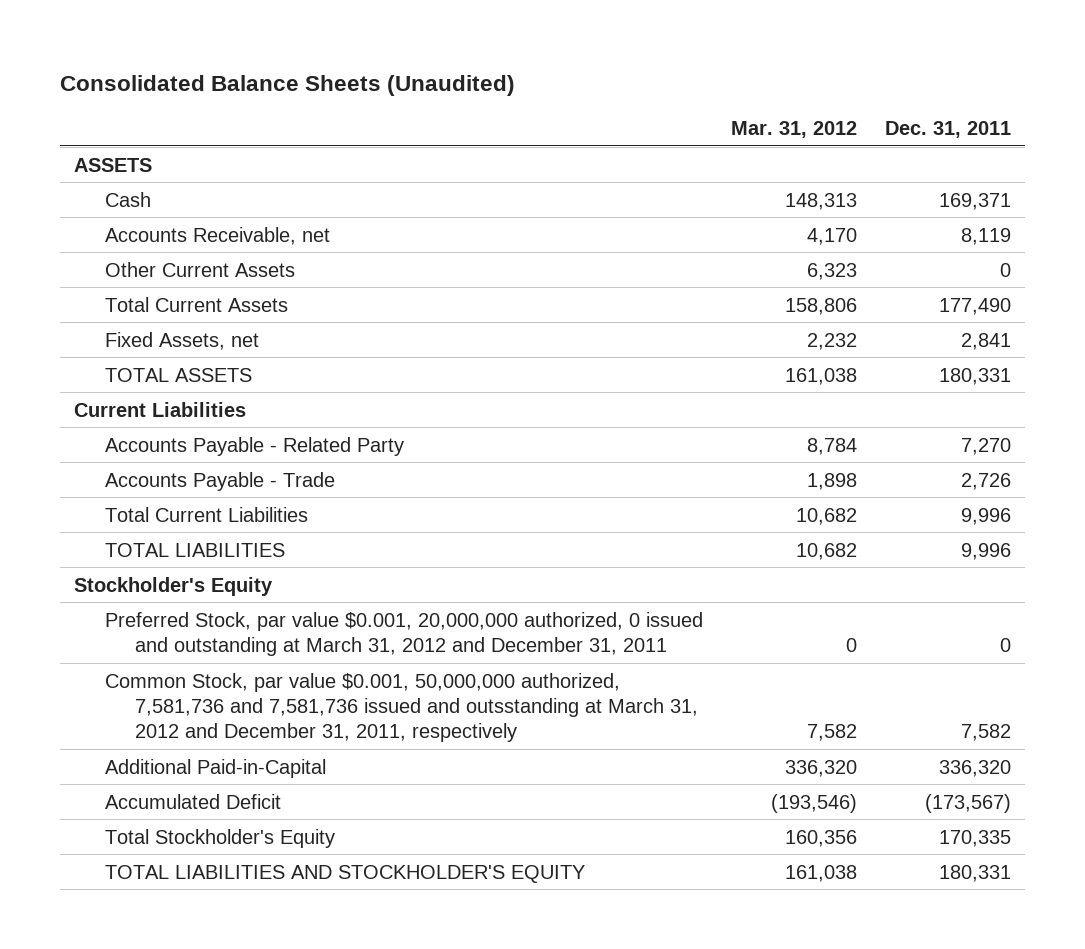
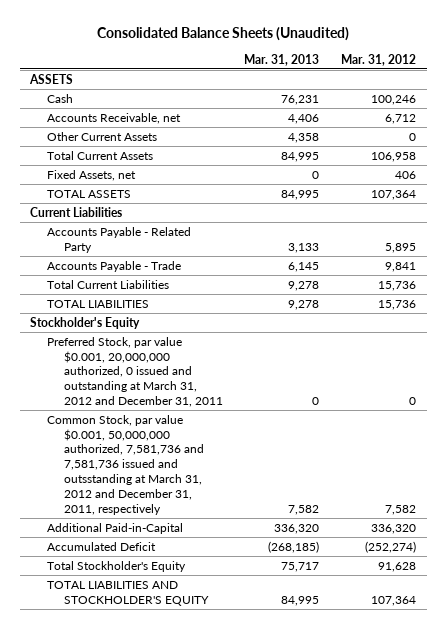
[884,120,1011,138] Dec. 31, 2011 -> none
none -> [244,53,320,66] Mar. 31, 2013
[784,192,857,210] 148,313 -> [370,94,416,105] 100,246
[806,227,857,245] 4,170 -> [384,113,416,124] 6,712
[806,262,857,280] 6,323 -> [408,132,416,141] 0
[784,297,857,315] 158,806 -> [370,151,416,162] 106,958
[806,332,857,350] 2,232 -> [394,170,416,179] 406
[784,367,857,385] 161,038 -> [370,189,416,200] 107,364
[806,437,857,455] 8,784 -> [384,242,416,253] 5,895
[806,472,857,490] 1,898 -> [384,261,416,272] 9,841
[795,507,857,525] 10,682 -> [377,280,416,291] 15,736
[795,542,857,560] 10,682 -> [377,299,416,310] 15,736
[770,793,857,813] (193,546) -> [364,540,416,553] (252,274)
[784,829,857,847] 160,356 -> [377,561,416,572] 91,628
[784,864,857,882] 161,038 -> [370,595,416,606] 107,364

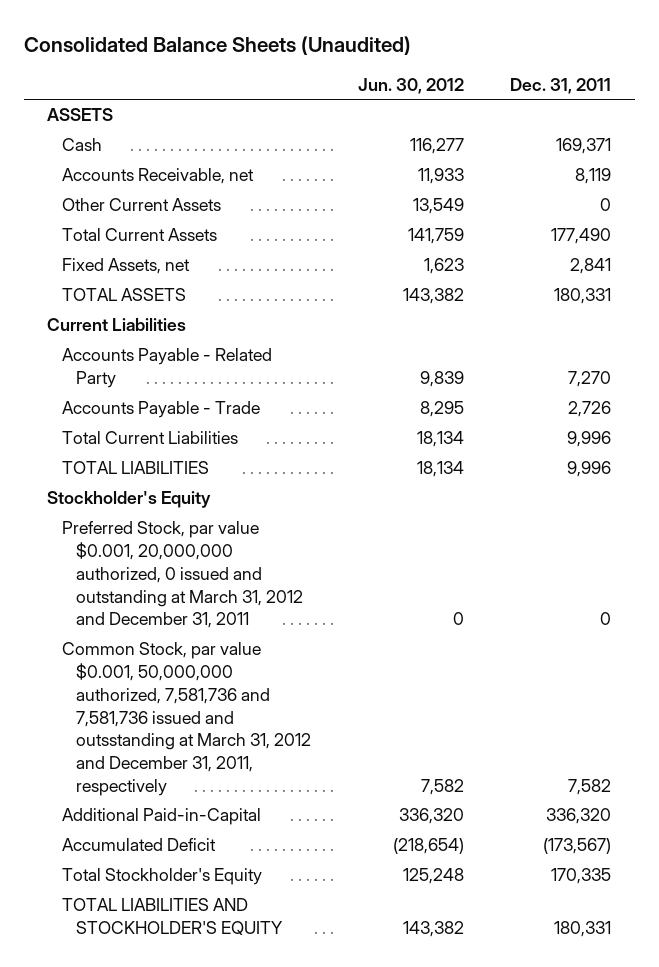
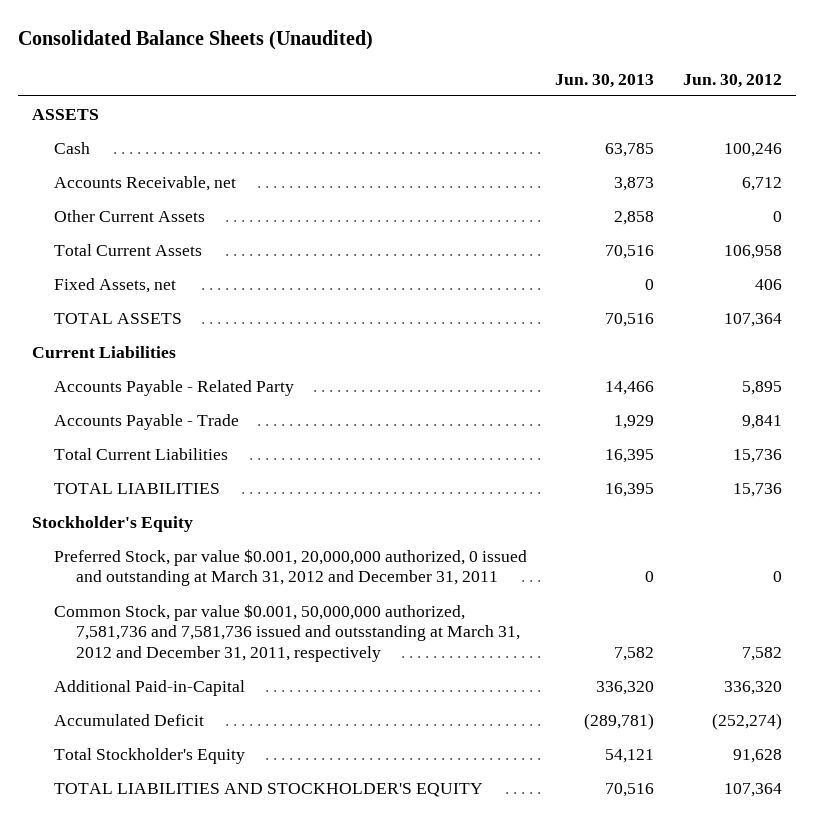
[510,77,612,94] Dec. 31, 2011 -> none
none -> [555,73,655,88] Jun. 30, 2013
[409,138,464,155] 116,277 -> [723,142,782,157] 100,246
[417,168,464,185] 11,933 -> [741,176,782,191] 6,712
[412,198,464,215] 13,549 -> [772,210,782,222] 0
[407,228,464,245] 141,759 -> [723,244,782,259] 106,958
[423,258,464,275] 1,623 -> [754,278,782,290] 406
[402,288,464,305] 143,382 -> [723,312,782,327] 107,364
[419,371,464,388] 9,839 -> [741,380,782,395] 5,895
[419,401,464,418] 8,295 -> [741,414,782,429] 9,841
[416,431,464,448] 18,134 -> [732,448,782,463] 15,736
[416,461,464,478] 18,134 -> [732,482,782,497] 15,736
[392,838,464,855] (218,654) -> [711,712,782,730] (252,274)
[402,868,464,885] 125,248 -> [732,748,782,763] 91,628
[402,921,464,938] 143,382 -> [723,782,782,797] 107,364

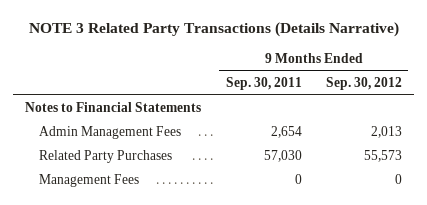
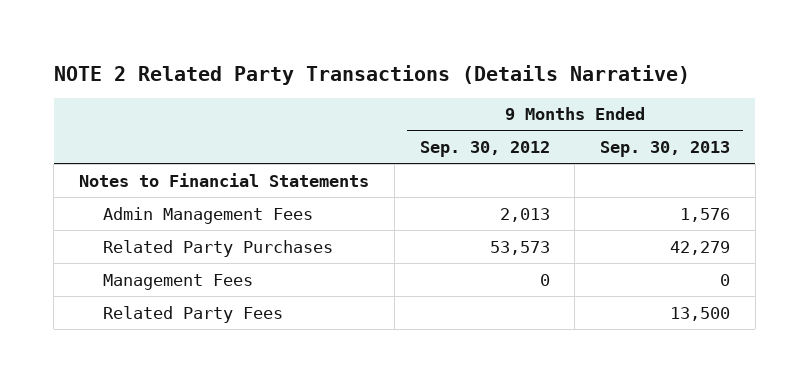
[28,22,399,38] NOTE 3 Related Party Transactions (Details Narrative) -> [53,64,690,85] NOTE 2 Related Party Transactions (Details Narrative)
[225,76,302,90] Sep. 30, 2011 -> none
none -> [600,141,731,158] Sep. 30, 2013
[364,150,403,163] 55,573 -> [489,240,550,255] 53,573
none -> [102,305,283,323] Related Party Fees

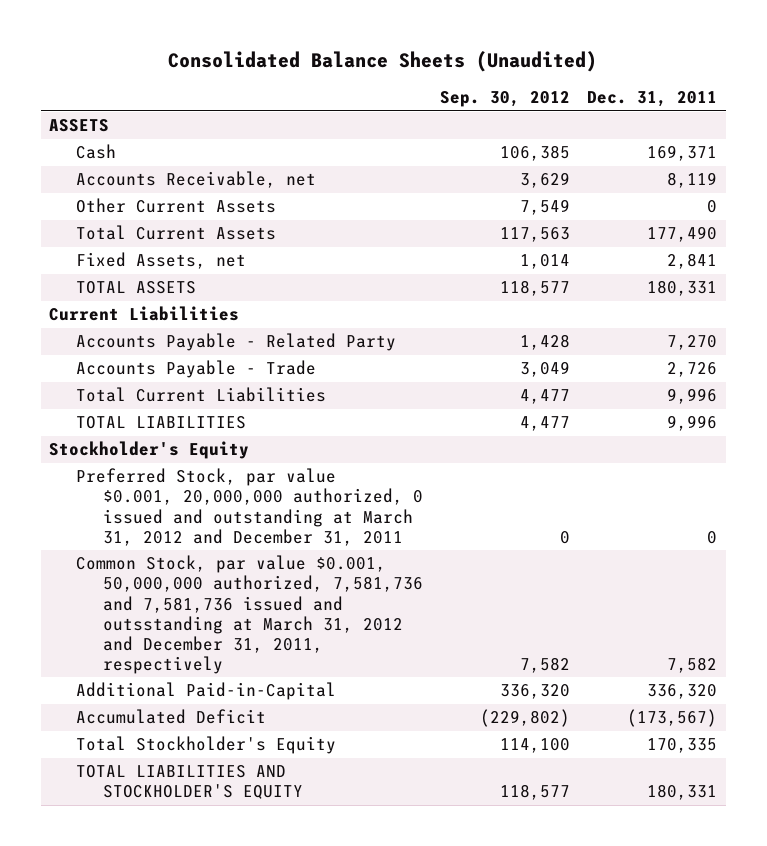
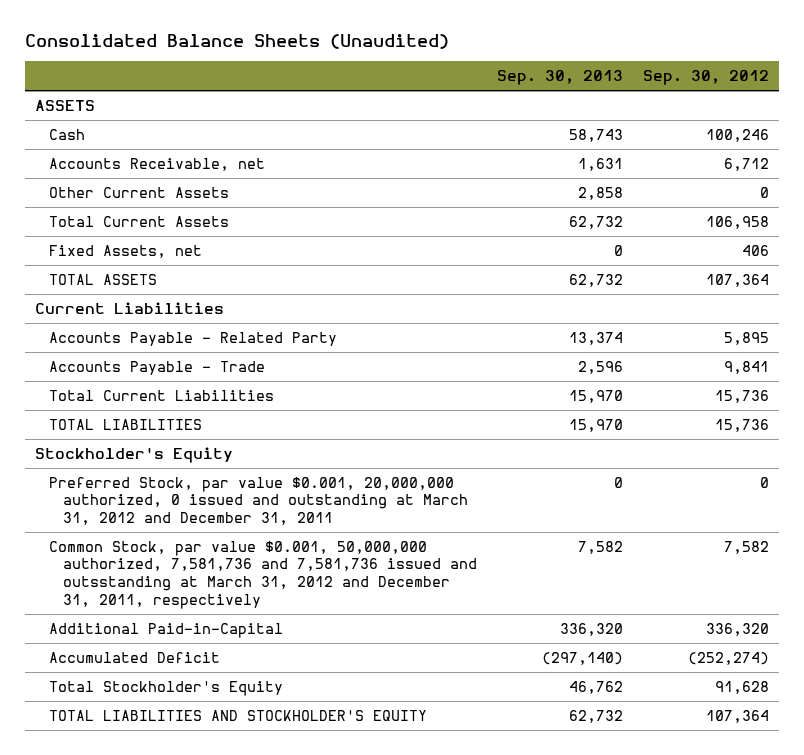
[587,91,718,108] Dec. 31, 2011 -> none
none -> [496,70,623,86] Sep. 30, 2013
[500,145,571,162] 106,385 -> [705,128,769,142] 100,246
[520,172,571,189] 3,629 -> [723,157,769,171] 6,712
[520,199,571,216] 7,549 -> [759,186,769,198] 0
[500,227,571,243] 117,563 -> [705,215,769,229] 106,958
[520,254,571,270] 1,014 -> [741,244,769,256] 406
[500,280,571,297] 118,577 -> [705,273,769,287] 107,364
[520,334,571,351] 1,428 -> [723,331,769,345] 5,895
[520,361,571,378] 3,049 -> [723,360,769,374] 9,841
[520,389,571,405] 4,477 -> [714,389,769,403] 15,736
[520,416,571,432] 4,477 -> [714,418,769,432] 15,736
[480,709,571,728] (229,802) -> [687,651,769,665] (252,274)
[500,738,571,754] 114,100 -> [714,680,769,694] 91,628
[500,784,571,801] 118,577 -> [705,709,769,723] 107,364

